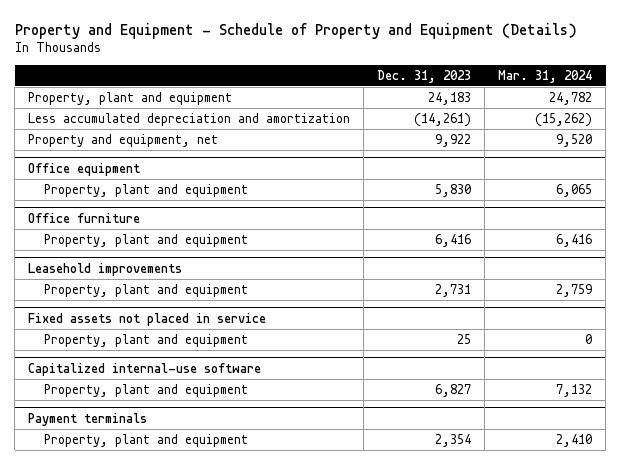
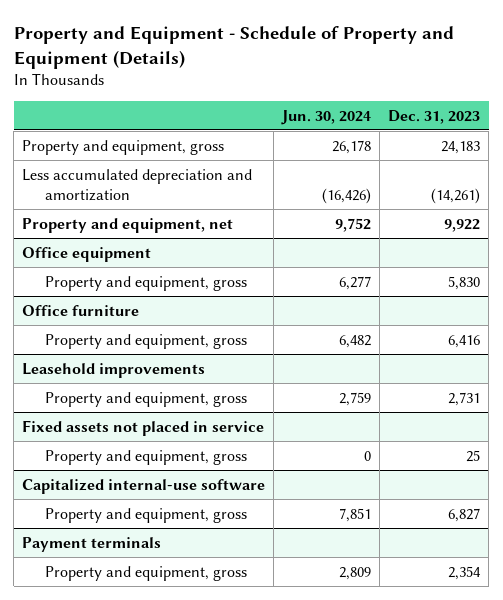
[498,69,593,83] Mar. 31, 2024 -> none
none -> [281,109,372,125] Jun. 30, 2024
[28,91,233,105] Property, plant and equipment -> [22,139,225,155] Property and equipment, gross
[43,183,248,197] Property, plant and equipment -> [45,275,248,291] Property and equipment, gross
[43,233,248,247] Property, plant and equipment -> [45,333,248,349] Property and equipment, gross
[43,283,248,297] Property, plant and equipment -> [45,391,248,407] Property and equipment, gross
[43,333,248,347] Property, plant and equipment -> [45,449,248,465] Property and equipment, gross
[43,383,248,397] Property, plant and equipment -> [45,507,248,523] Property and equipment, gross
[43,433,248,447] Property, plant and equipment -> [45,565,248,581] Property and equipment, gross

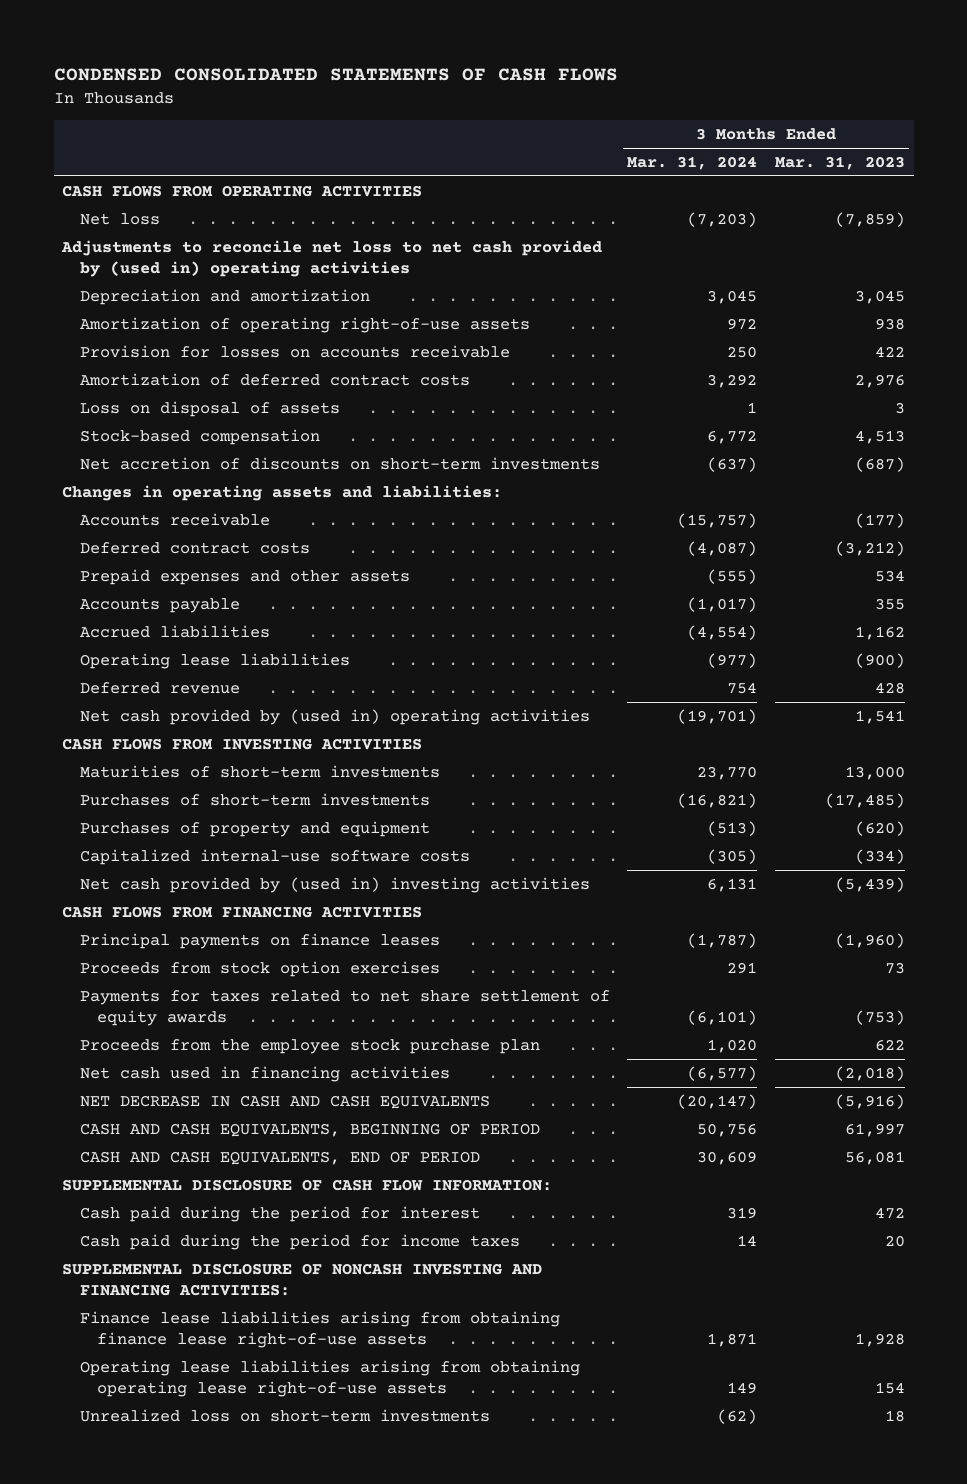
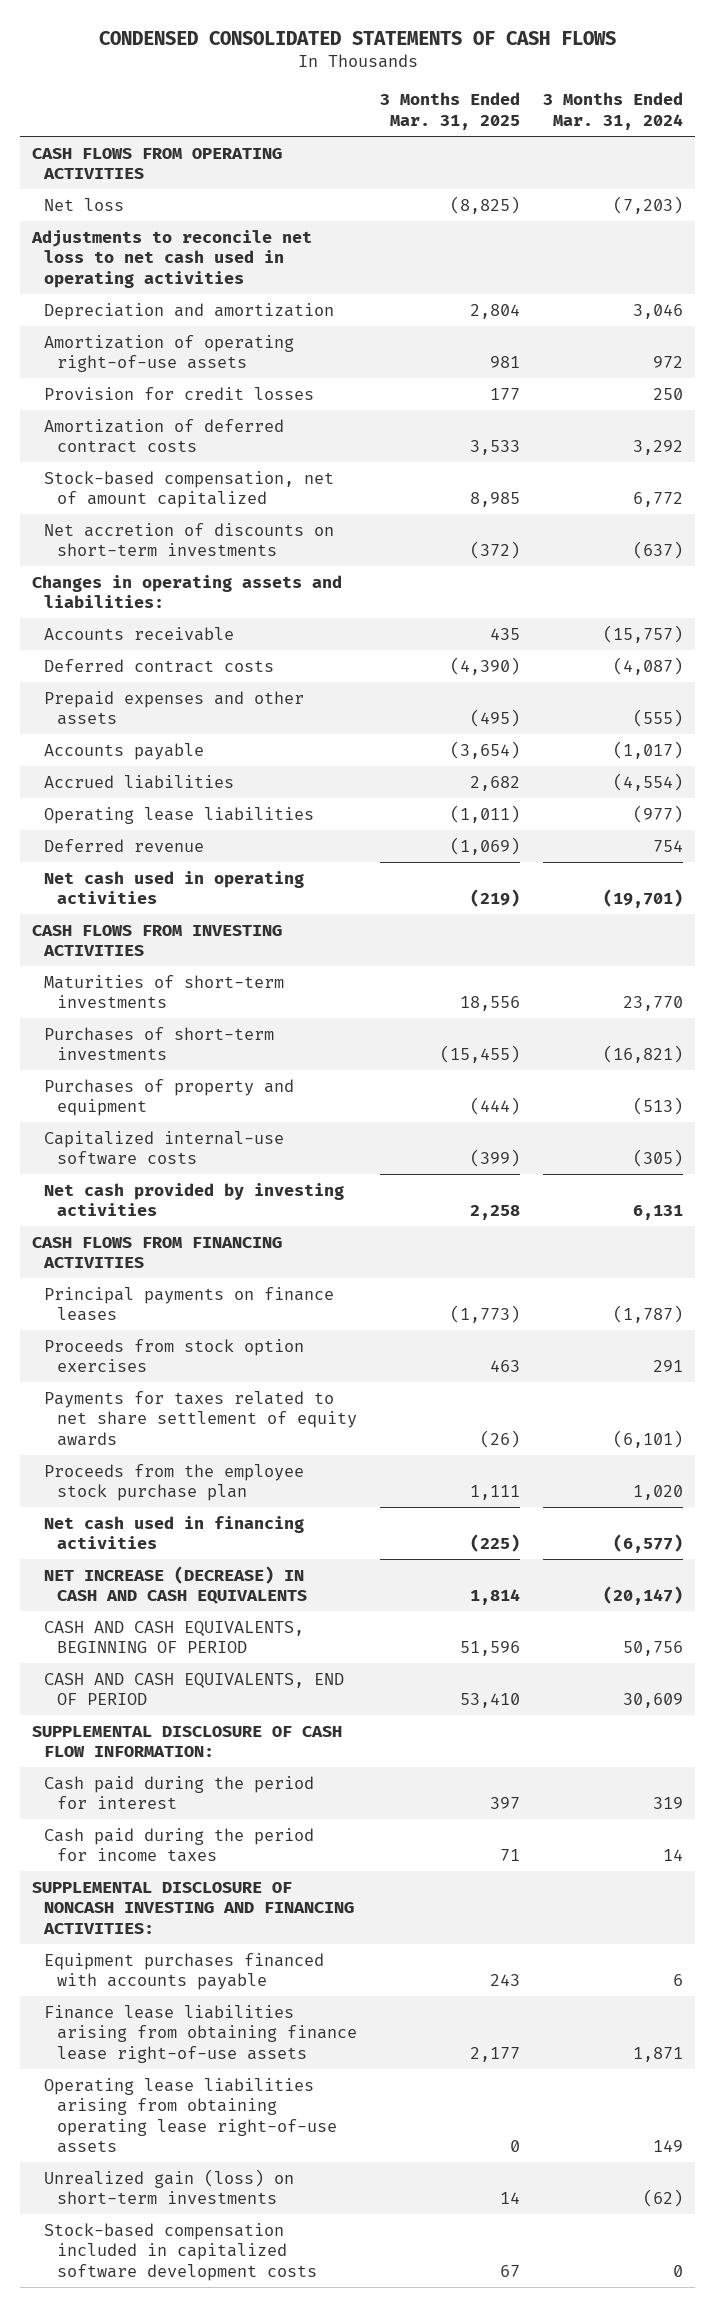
[774,156,905,171] Mar. 31, 2023 -> none
none -> [380,92,521,130] 3 Months Ended Mar. 31, 2025
[61,239,603,277] Adjustments to reconcile net loss to net cash provided by (used in) operating activities -> [30,229,312,288] Adjustments to reconcile net loss to net cash used in operating activities
[707,289,758,304] 3,045 -> [633,303,684,319] 3,046
[79,344,510,358] Provision for losses on accounts receivable -> [44,386,315,400] Provision for credit losses
[79,400,340,417] Loss on disposal of assets -> none
[79,428,320,445] Stock-based compensation -> [44,470,335,509] Stock-based compensation, net of amount capitalized
[79,708,590,725] Net cash provided by (used in) operating activities -> [44,870,305,905] Net cash used in operating activities
[79,876,590,893] Net cash provided by (used in) investing activities -> [44,1182,345,1217] Net cash provided by investing activities
[79,1094,490,1109] NET DECREASE IN CASH AND CASH EQUIVALENTS -> [44,1565,308,1605] NET INCREASE (DECREASE) IN CASH AND CASH EQUIVALENTS
none -> [44,1952,325,1991] Equipment purchases financed with accounts payable
[79,1408,490,1422] Unrealized loss on short-term investments -> [44,2168,295,2205] Unrealized gain (loss) on short-term investments
none -> [44,2222,318,2281] Stock-based compensation included in capitalized software development costs

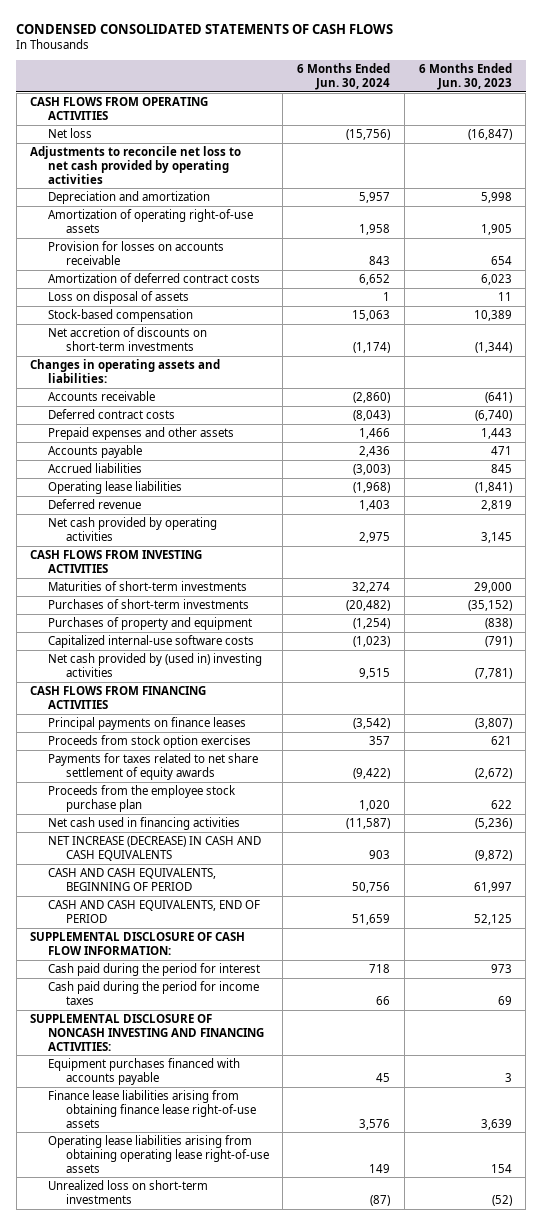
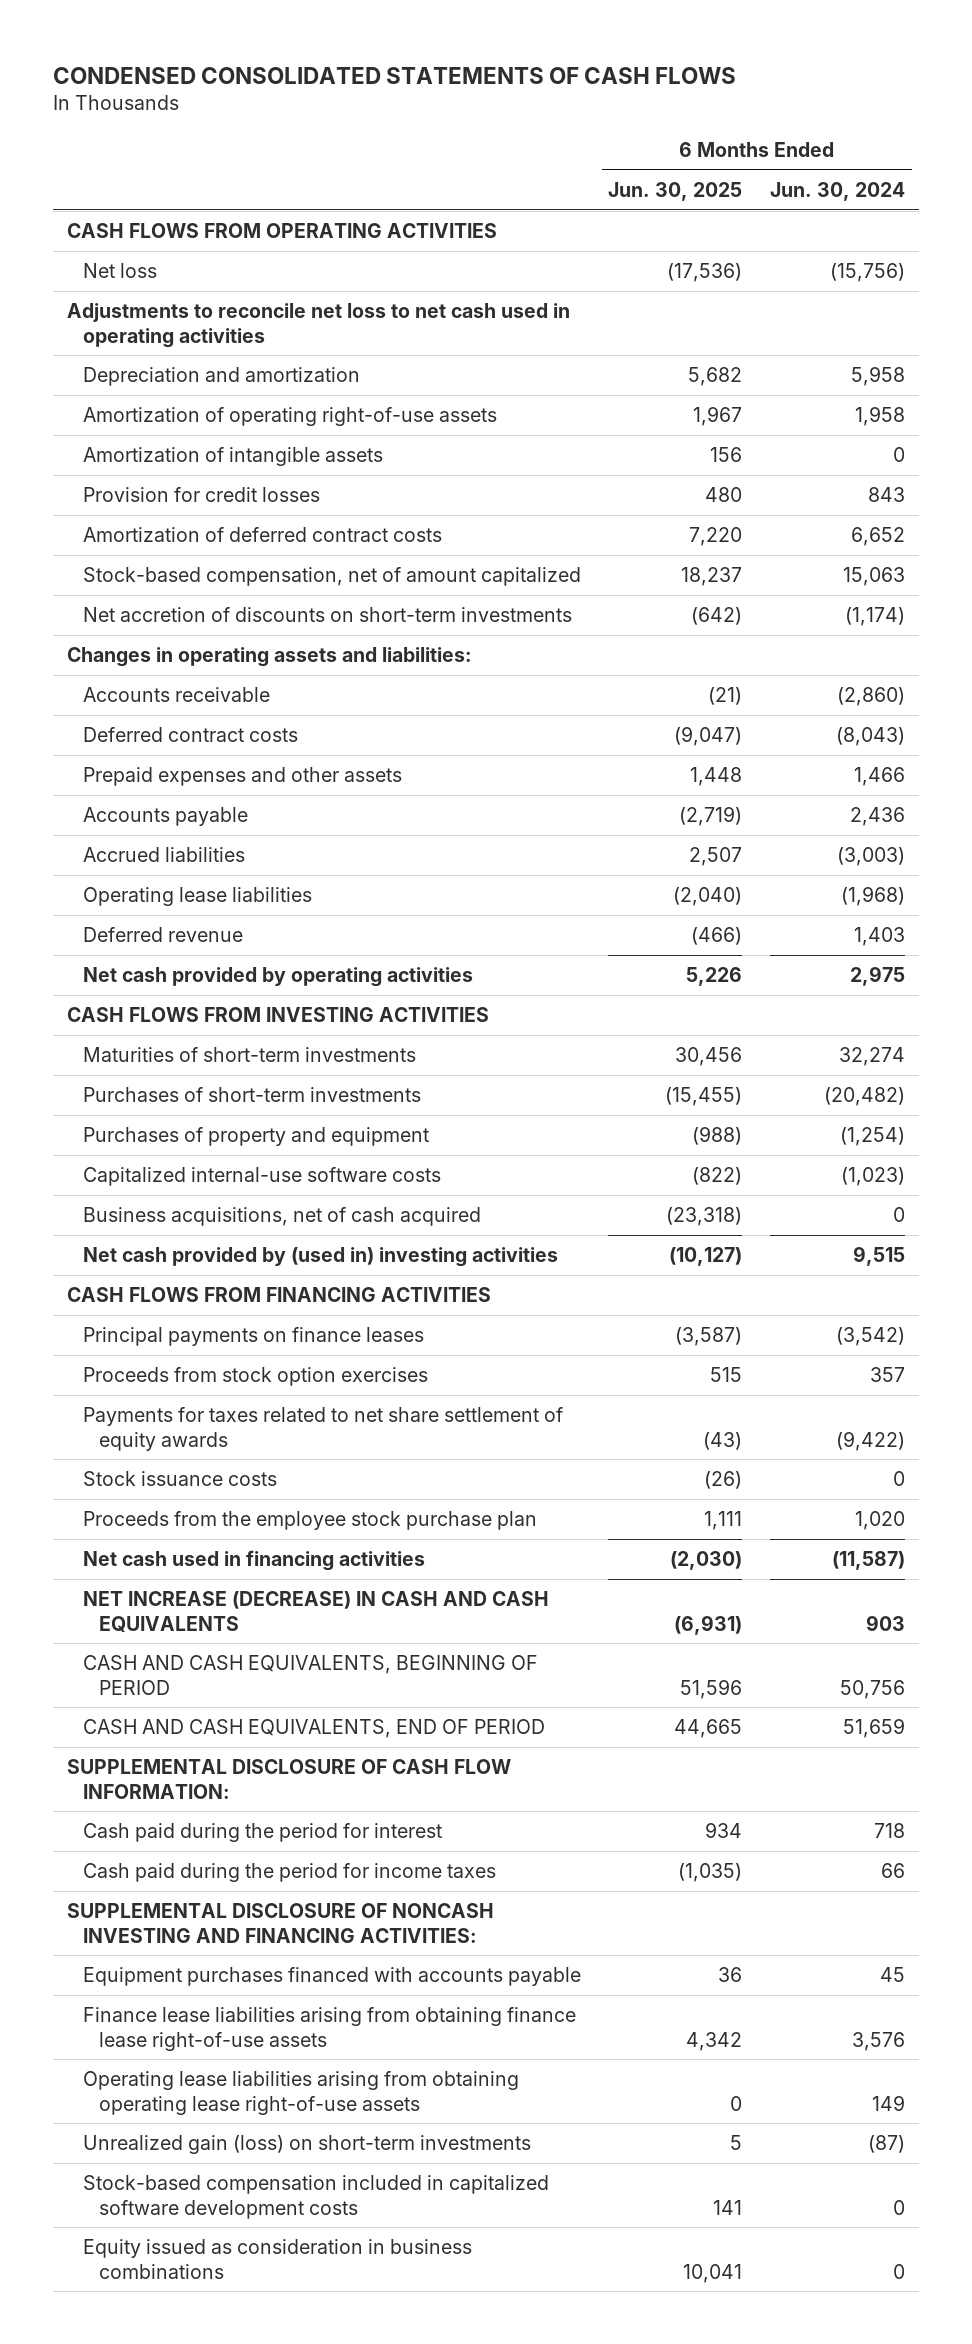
[418,63,512,90] 6 Months Ended Jun. 30, 2023 -> none
none -> [608,181,743,201] Jun. 30, 2025
[30,145,242,184] Adjustments to reconcile net loss to net cash provided by operating activities -> [66,303,570,348] Adjustments to reconcile net loss to net cash used in operating activities
[359,191,391,203] 5,957 -> [851,366,906,387] 5,958
none -> [82,447,383,467] Amortization of intangible assets
[48,240,225,265] Provision for losses on accounts receivable -> [82,487,320,503] Provision for credit losses
[48,290,190,304] Loss on disposal of assets -> none
[48,308,194,322] Stock-based compensation -> [82,567,581,587] Stock-based compensation, net of amount capitalized
none -> [82,1207,481,1227] Business acquisitions, net of cash acquired
none -> [82,1471,277,1487] Stock issuance costs
[48,1179,209,1204] Unrealized loss on short-term investments -> [82,2135,531,2155] Unrealized gain (loss) on short-term investments
none -> [82,2175,549,2219] Stock-based compensation included in capitalized software development costs
none -> [82,2239,472,2279] Equity issued as consideration in business combinations

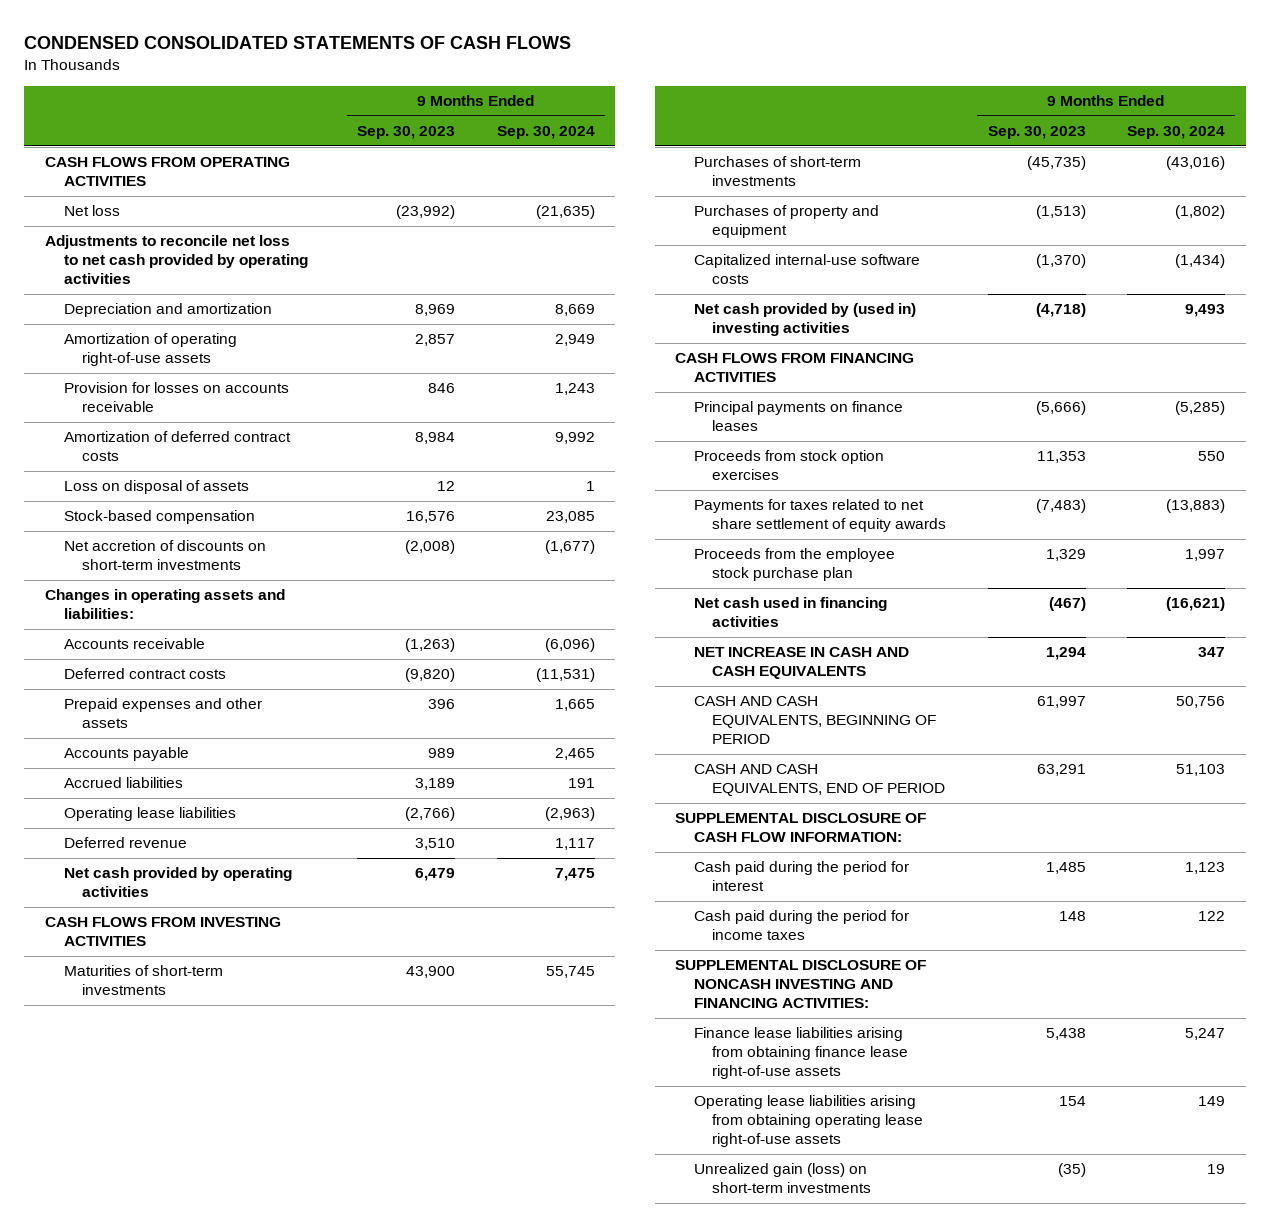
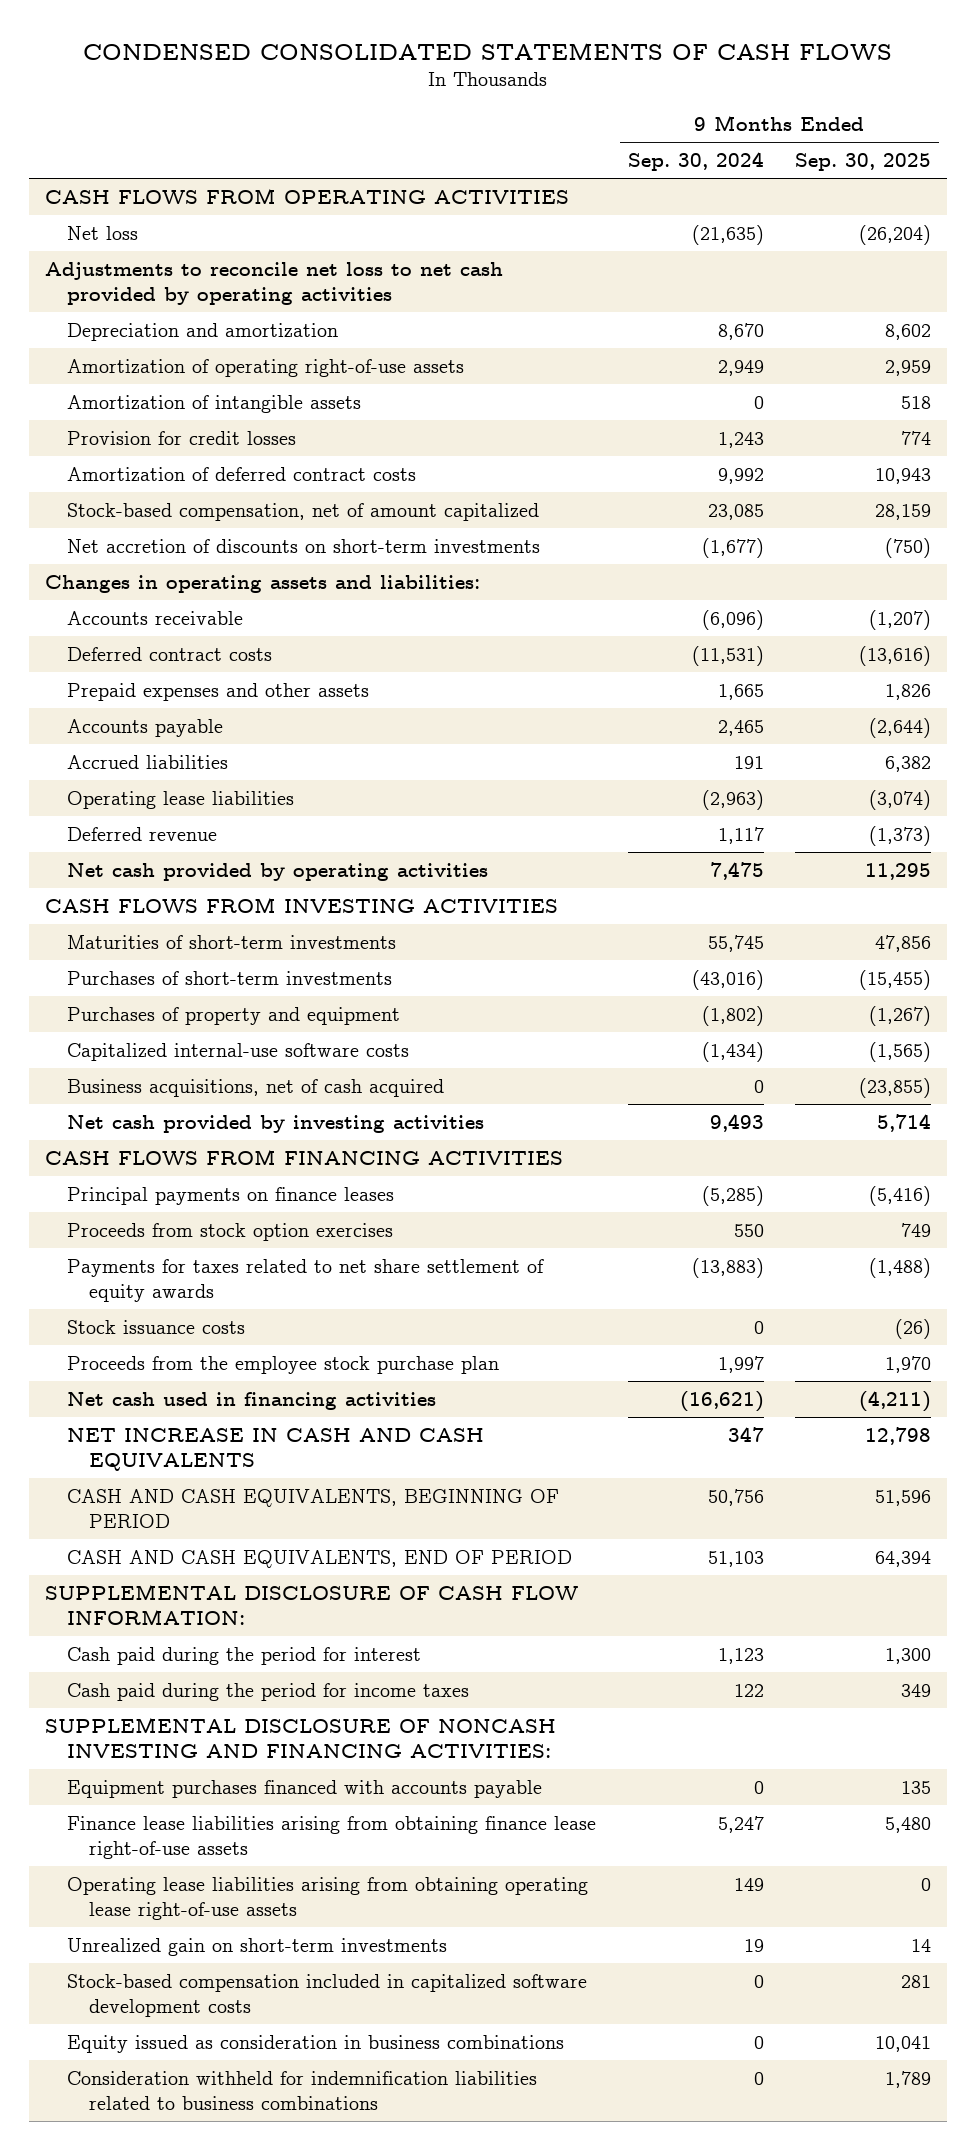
[357,126,456,140] Sep. 30, 2023 -> none
none -> [795,153,932,172] Sep. 30, 2025
[554,304,595,317] 8,669 -> [717,322,764,340] 8,670
none -> [67,394,362,413] Amortization of intangible assets
[63,382,289,413] Provision for losses on accounts receivable -> [67,430,297,445] Provision for credit losses
[63,480,249,495] Loss on disposal of assets -> none
[63,510,255,525] Stock-based compensation -> [67,502,540,521] Stock-based compensation, net of amount capitalized
none -> [67,1078,445,1097] Business acquisitions, net of cash acquired
[693,303,916,337] Net cash provided by (used in) investing activities -> [67,1114,485,1133] Net cash provided by investing activities
none -> [67,1319,246,1334] Stock issuance costs
none -> [67,1779,543,1798] Equipment purchases financed with accounts payable
[693,1163,872,1194] Unrealized gain (loss) on short-term investments -> [67,1937,448,1956] Unrealized gain on short-term investments
none -> [67,1973,588,2017] Stock-based compensation included in capitalized software development costs
none -> [67,2034,565,2053] Equity issued as consideration in business combinations
none -> [67,2070,538,2110] Consideration withheld for indemnification liabilities related to business combinations

